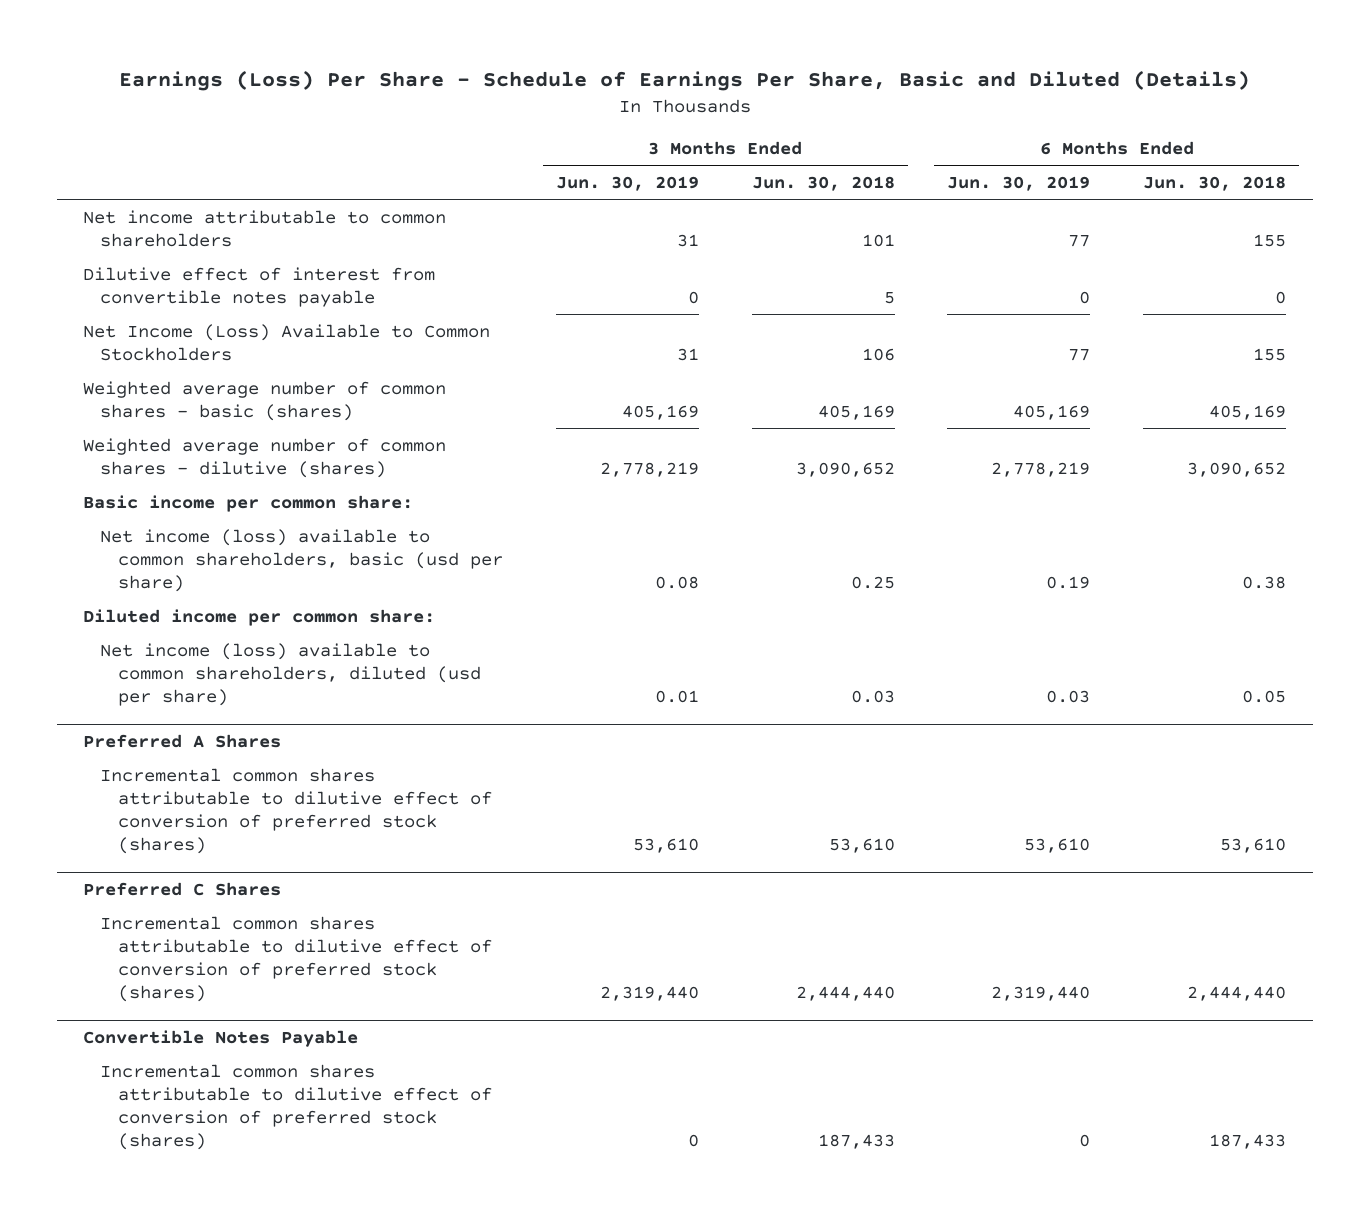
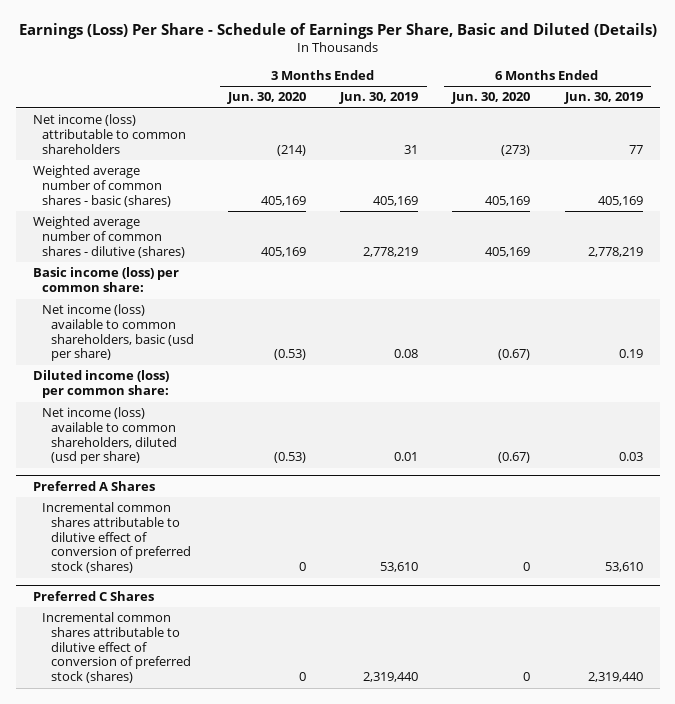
[751,176,895,192] Jun. 30, 2018 -> none
[1143,176,1287,192] Jun. 30, 2018 -> none
none -> [227,92,307,105] Jun. 30, 2020
none -> [451,92,531,105] Jun. 30, 2020
[82,266,435,307] Dilutive effect of interest from convertible notes payable -> none
[82,323,490,361] Net Income (Loss) Available to Common Stockholders -> none
[82,209,446,247] Net income attributable to common shareholders -> [32,114,186,154] Net income (loss) attributable to common shareholders
[82,494,413,512] Basic income per common share: -> [32,267,179,293] Basic income (loss) per common share:
[82,608,435,626] Diluted income per common share: -> [32,370,169,399] Diluted income (loss) per common share:
[82,1030,358,1048] Convertible Notes Payable -> none
[100,1063,492,1151] Incremental common shares attributable to dilutive effect of conversion of preferred stock (shares) -> none

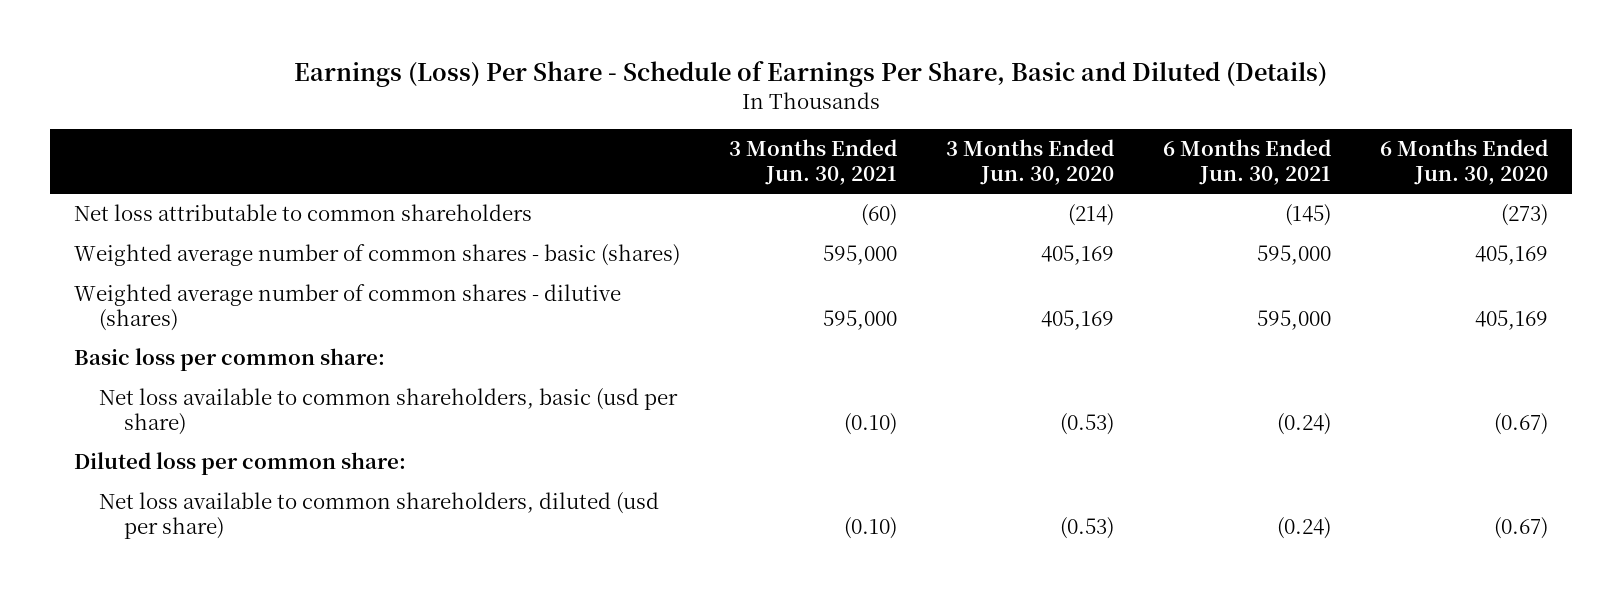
[339,92,419,105] Jun. 30, 2019 -> none
[563,92,643,105] Jun. 30, 2019 -> none
none -> [729,139,898,185] 3 Months Ended Jun. 30, 2021
none -> [1163,139,1332,185] 6 Months Ended Jun. 30, 2021
[32,114,186,154] Net income (loss) attributable to common shareholders -> [74,204,533,222] Net loss attributable to common shareholders
[32,480,155,491] Preferred A Shares -> none
[41,502,191,573] Incremental common shares attributable to dilutive effect of conversion of preferred stock (shares) -> none
[32,590,154,601] Preferred C Shares -> none
[41,612,191,683] Incremental common shares attributable to dilutive effect of conversion of preferred stock (shares) -> none
[32,267,179,293] Basic income (loss) per common share: -> [74,348,386,372] Basic loss per common share:
[41,304,194,362] Net income (loss) available to common shareholders, basic (usd per share) -> [99,388,679,435] Net loss available to common shareholders, basic (usd per share)
[32,370,169,399] Diluted income (loss) per common share: -> [74,452,407,476] Diluted loss per common share:
[41,407,177,465] Net income (loss) available to common shareholders, diluted (usd per share) -> [99,492,660,539] Net loss available to common shareholders, diluted (usd per share)

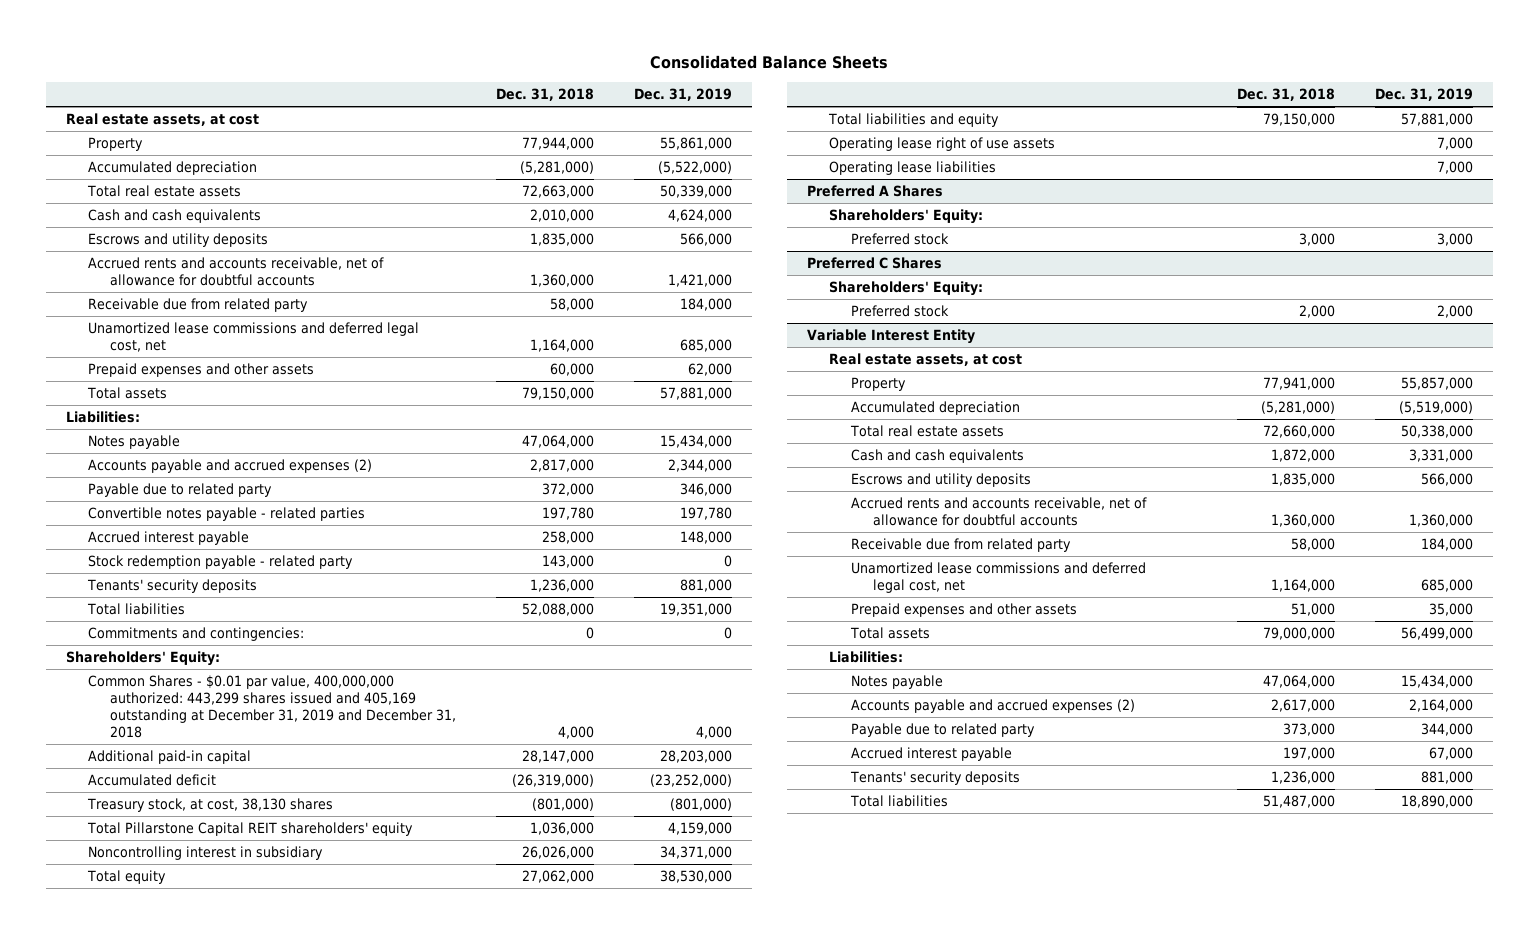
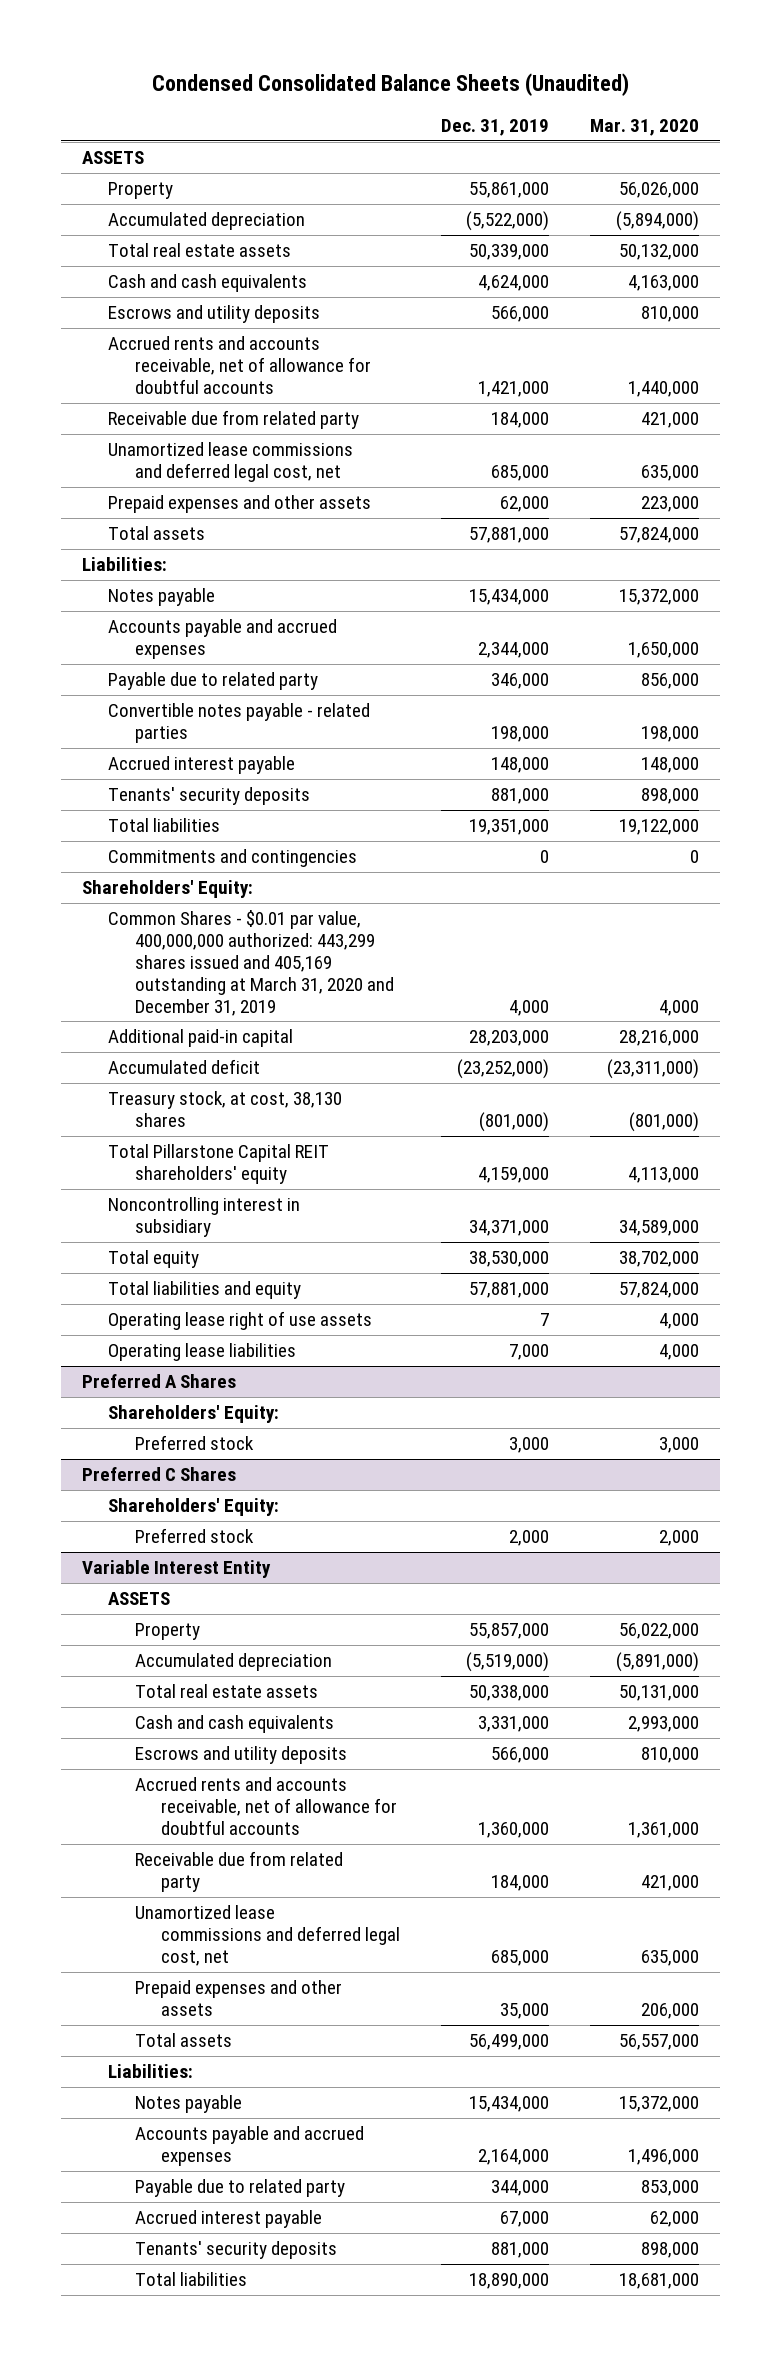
[650,54,889,69] Consolidated Balance Sheets -> [151,72,629,96] Condensed Consolidated Balance Sheets (Unaudited)
[496,88,595,102] Dec. 31, 2018 -> none
none -> [590,119,700,137] Mar. 31, 2020
[65,113,259,127] Real estate assets, at cost -> none
none -> [81,151,144,165] ASSETS
[88,459,373,474] Accounts payable and accrued expenses (2) -> [108,619,338,660] Accounts payable and accrued expenses
[679,507,732,521] 197,780 -> [491,726,550,743] 198,000
[88,555,354,570] Stock redemption payable - related party -> none
[88,627,305,642] Commitments and contingencies: -> [108,849,358,868] Commitments and contingencies
[88,675,457,738] Common Shares - $0.01 par value, 400,000,000 authorized: 443,299 shares issued and 405,169 outstanding at December 31, 2019 and December 31, 2018 -> [108,910,394,1016] Common Shares - $0.01 par value, 400,000,000 authorized: 443,299 shares issued and 405,169 outstanding at March 31, 2020 and December 31, 2019
[1436,137,1473,151] 7,000 -> [540,1313,550,1327] 7
[829,353,1023,367] Real estate assets, at cost -> none
none -> [108,1592,171,1606] ASSETS
[851,699,1136,714] Accounts payable and accrued expenses (2) -> [134,2126,364,2167] Accounts payable and accrued expenses

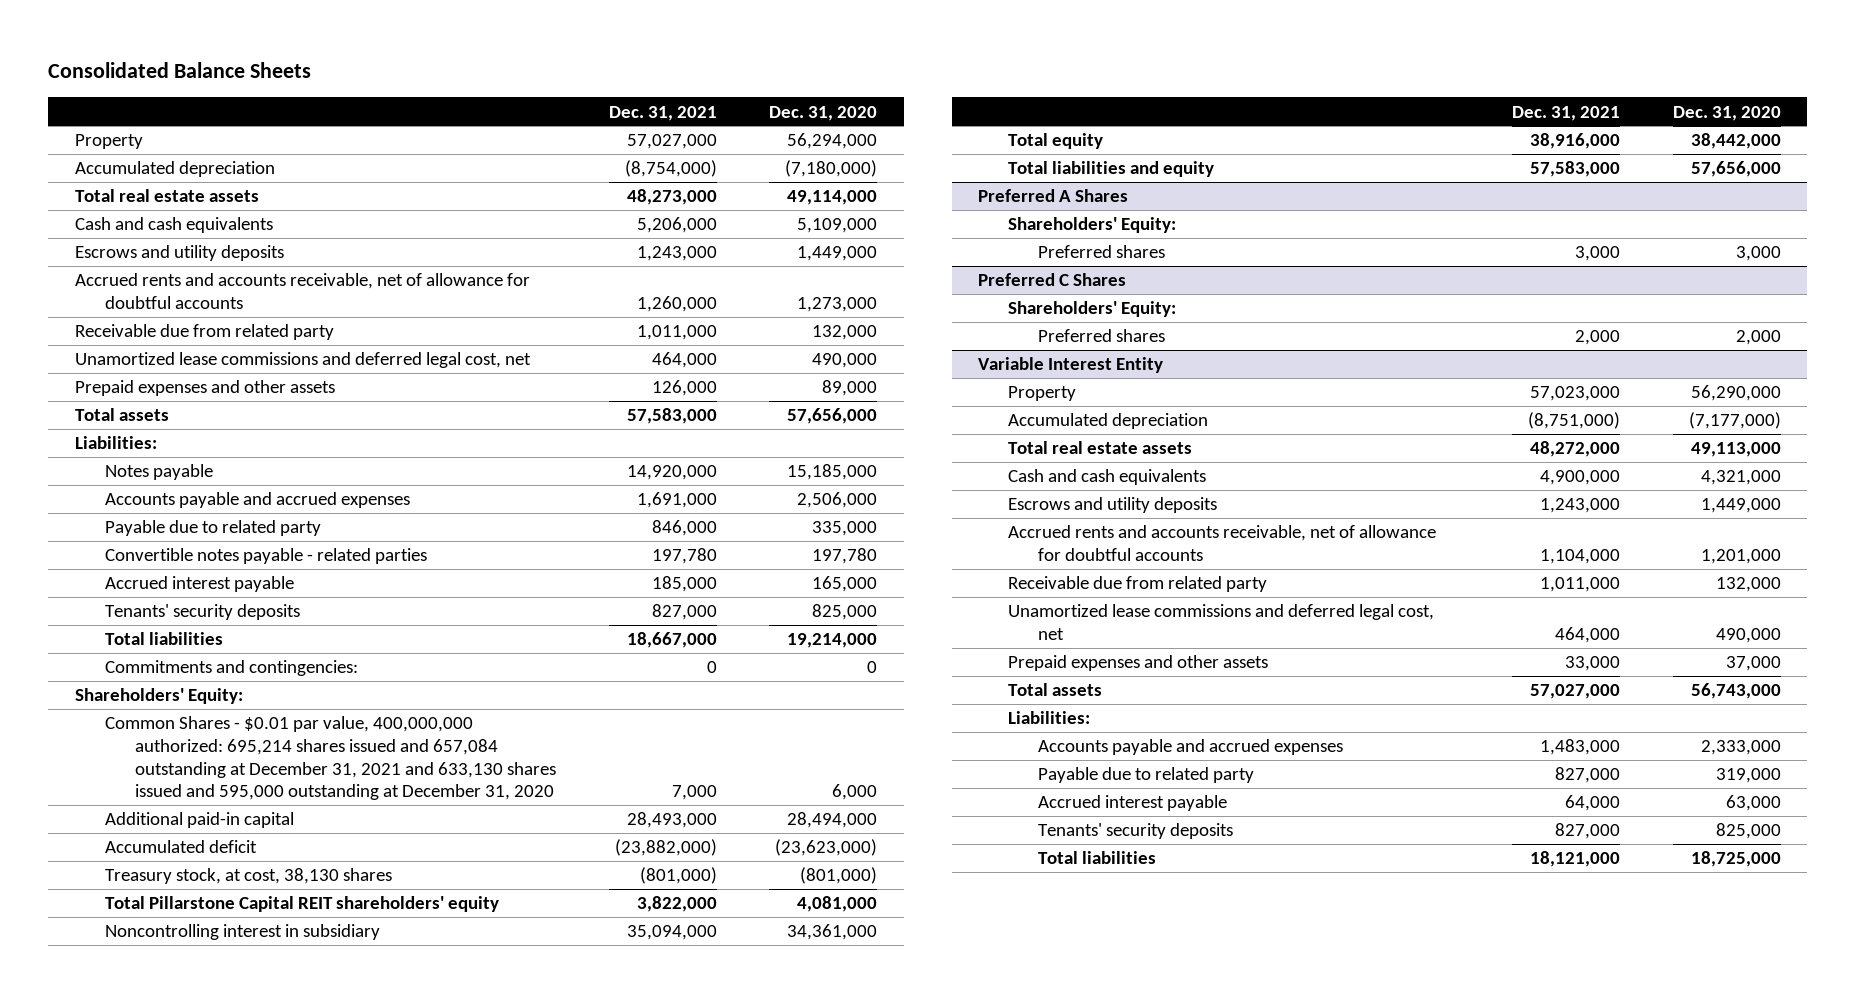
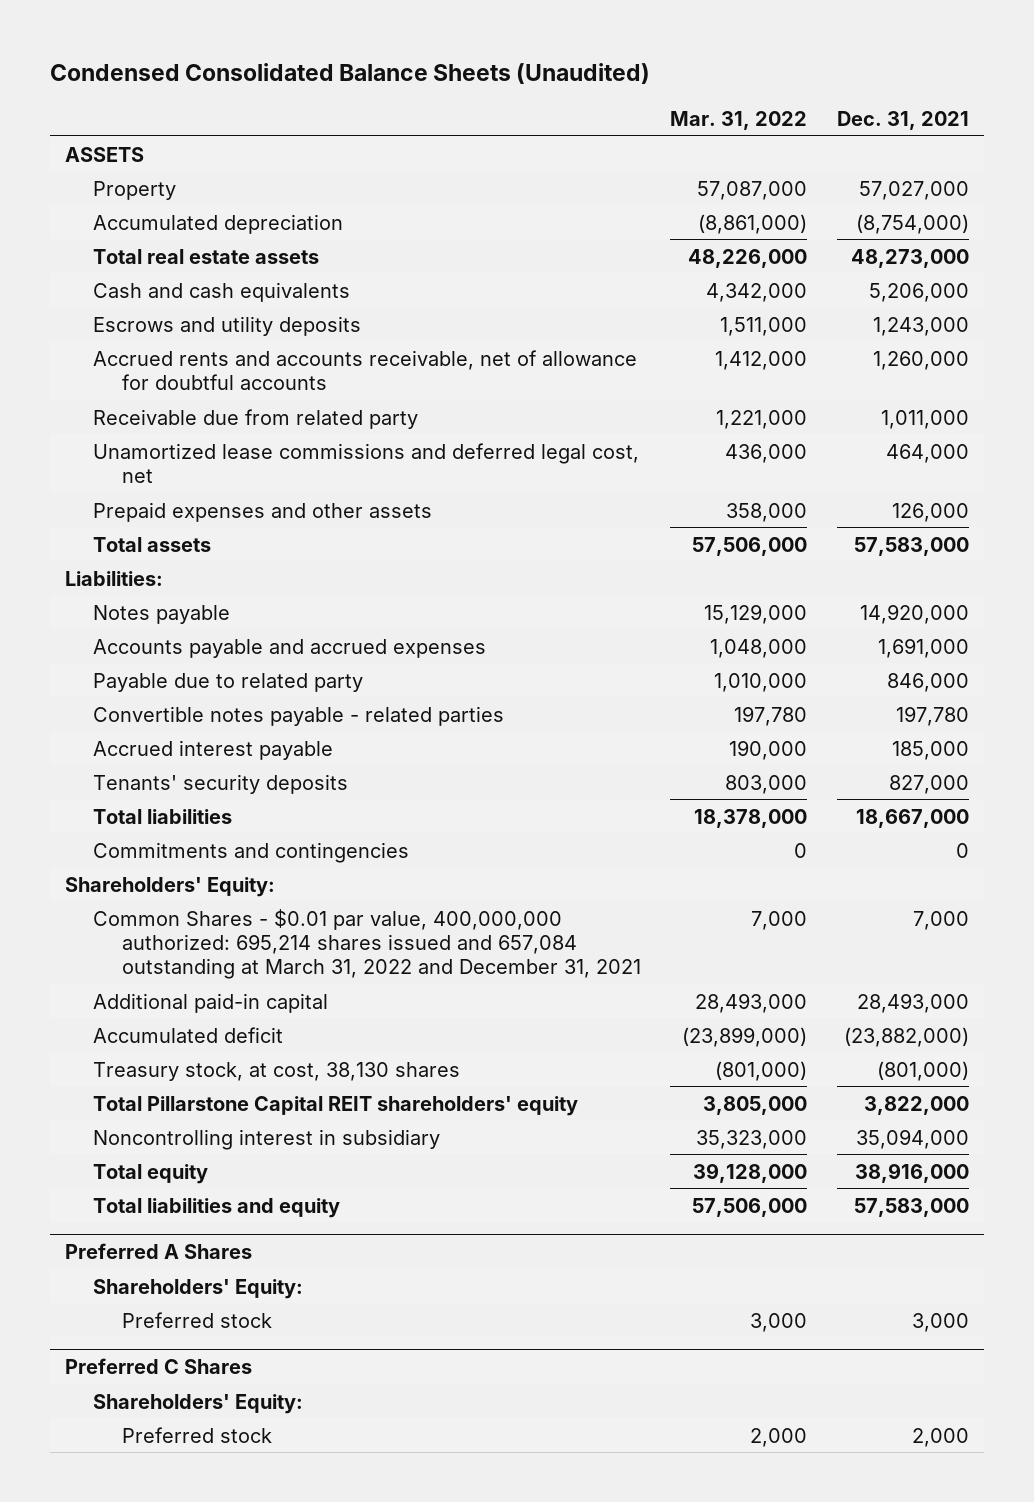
[48,62,312,79] Consolidated Balance Sheets -> [49,63,650,85] Condensed Consolidated Balance Sheets (Unaudited)
[769,105,878,121] Dec. 31, 2020 -> none
none -> [670,110,808,130] Mar. 31, 2022
none -> [64,146,144,162] ASSETS
[104,660,358,677] Commitments and contingencies: -> [93,841,410,863] Commitments and contingencies
[104,716,556,801] Common Shares - $0.01 par value, 400,000,000 authorized: 695,214 shares issued and 657,084 outstanding at December 31, 2021 and 633,130 shares issued and 595,000 outstanding at December 31, 2020 -> [93,908,641,979] Common Shares - $0.01 par value, 400,000,000 authorized: 695,214 shares issued and 657,084 outstanding at March 31, 2022 and December 31, 2021
[1037,245,1165,259] Preferred shares -> [121,1311,272,1328] Preferred stock
[978,357,1164,374] Variable Interest Entity -> none
[1008,386,1077,402] Property -> none
[1008,413,1209,430] Accumulated depreciation -> none
[1008,441,1193,455] Total real estate assets -> none
[1008,469,1207,486] Cash and cash equivalents -> none
[1008,497,1218,514] Escrows and utility deposits -> none
[1008,525,1437,561] Accrued rents and accounts receivable, net of allowance for doubtful accounts -> none
[1008,576,1268,593] Receivable due from related party -> none
[1008,604,1435,640] Unamortized lease commissions and deferred legal cost, net -> none
[1008,655,1269,672] Prepaid expenses and other assets -> none
[1008,683,1103,697] Total assets -> none
[1008,711,1091,725] Liabilities: -> none
[1037,739,1343,756] Accounts payable and accrued expenses -> none
[1037,767,1254,784] Payable due to related party -> none
[1037,795,1227,812] Accrued interest payable -> none
[1037,823,1233,840] Tenants' security deposits -> none
[1037,851,1156,865] Total liabilities -> none
[1037,329,1165,343] Preferred shares -> [121,1426,272,1443] Preferred stock

